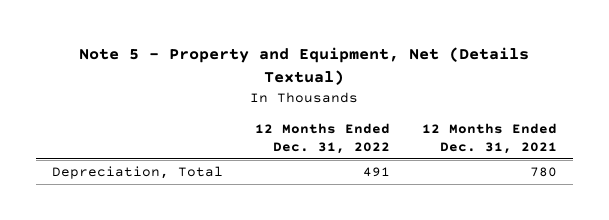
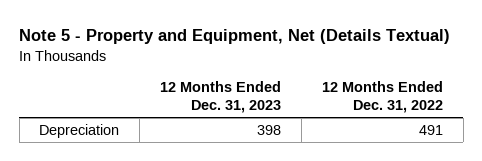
[421,122,557,154] 12 Months Ended Dec. 31, 2021 -> none
none -> [160,81,282,114] 12 Months Ended Dec. 31, 2023
[52,166,224,180] Depreciation, Total -> [39,123,120,138] Depreciation

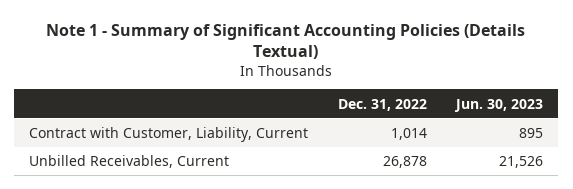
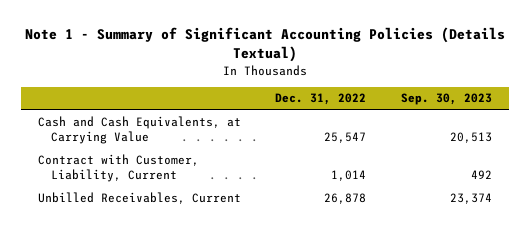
[454,98,544,112] Jun. 30, 2023 -> none
none -> [400,93,492,106] Sep. 30, 2023
none -> [37,115,241,145] Cash and Cash Equivalents, at Carrying Value

